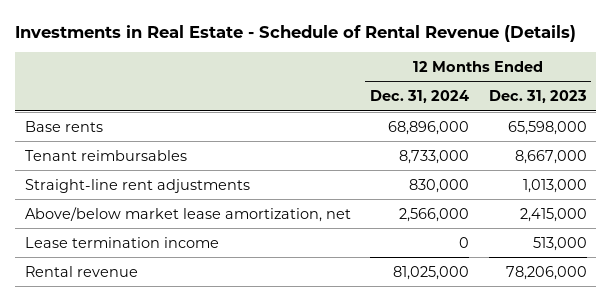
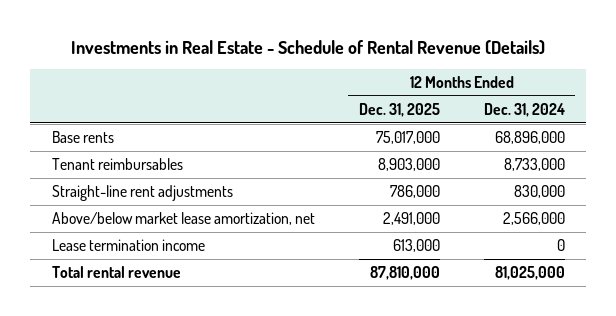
[488,90,587,104] Dec. 31, 2023 -> none
none -> [358,103,440,118] Dec. 31, 2025
[25,265,139,277] Rental revenue -> [51,266,181,279] Total rental revenue

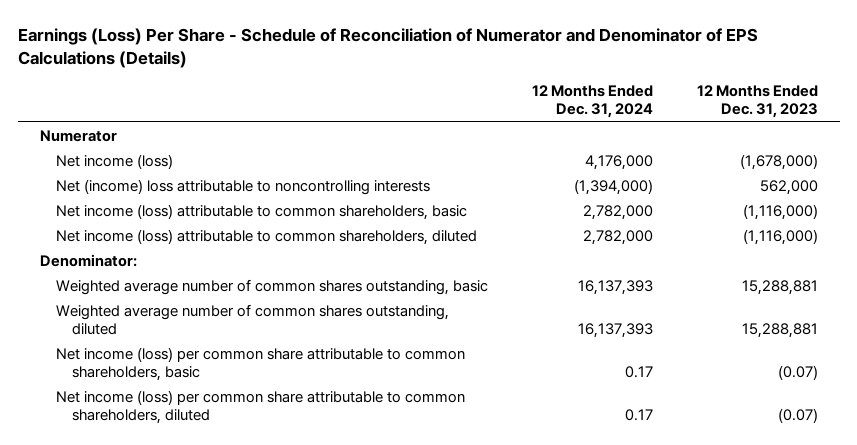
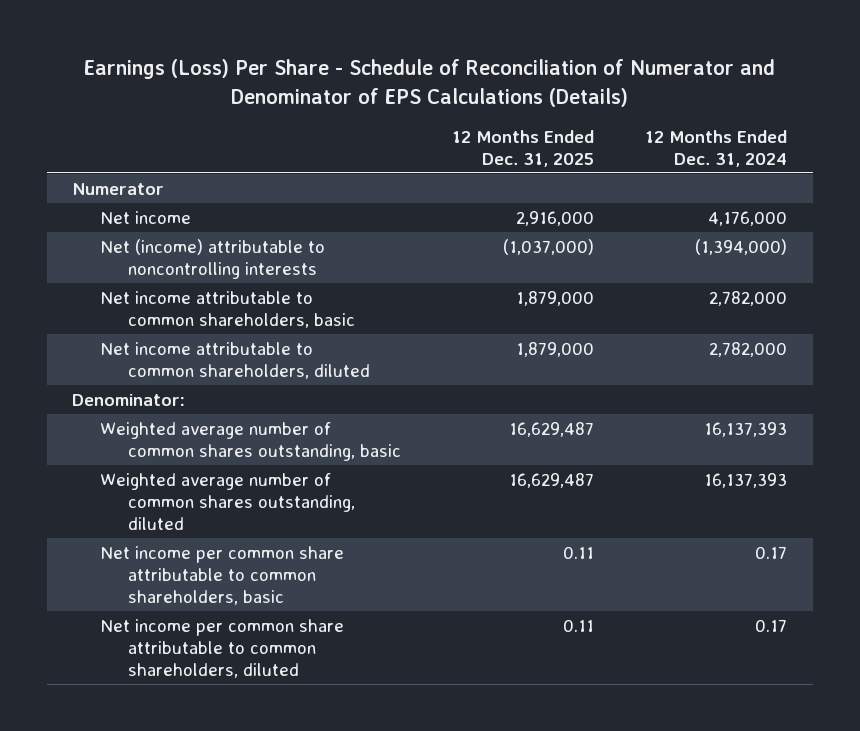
[696,85,818,119] 12 Months Ended Dec. 31, 2023 -> none
none -> [452,129,595,167] 12 Months Ended Dec. 31, 2025
[55,153,173,169] Net income (loss) -> [100,210,192,224] Net income
[55,178,430,195] Net (income) loss attributable to noncontrolling interests -> [100,238,326,279] Net (income) attributable to noncontrolling interests
[55,203,467,220] Net income (loss) attributable to common shareholders, basic -> [100,290,356,328] Net income attributable to common shareholders, basic
[55,228,477,245] Net income (loss) attributable to common shareholders, diluted -> [100,341,371,379] Net income attributable to common shareholders, diluted
[55,346,465,382] Net income (loss) per common share attributable to common shareholders, basic -> [100,545,345,605] Net income per common share attributable to common shareholders, basic
[55,389,465,425] Net income (loss) per common share attributable to common shareholders, diluted -> [100,618,345,678] Net income per common share attributable to common shareholders, diluted

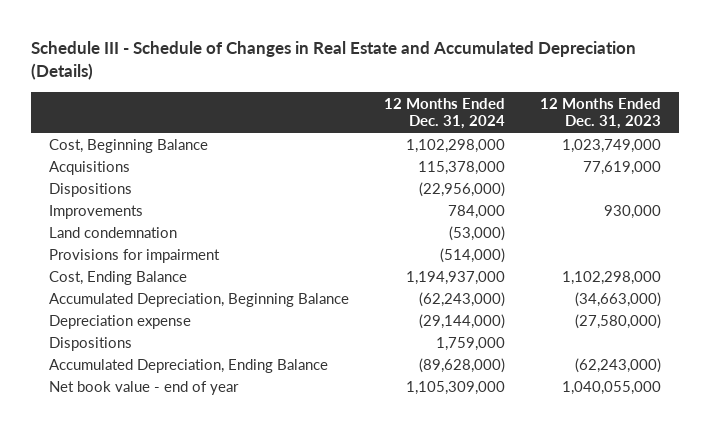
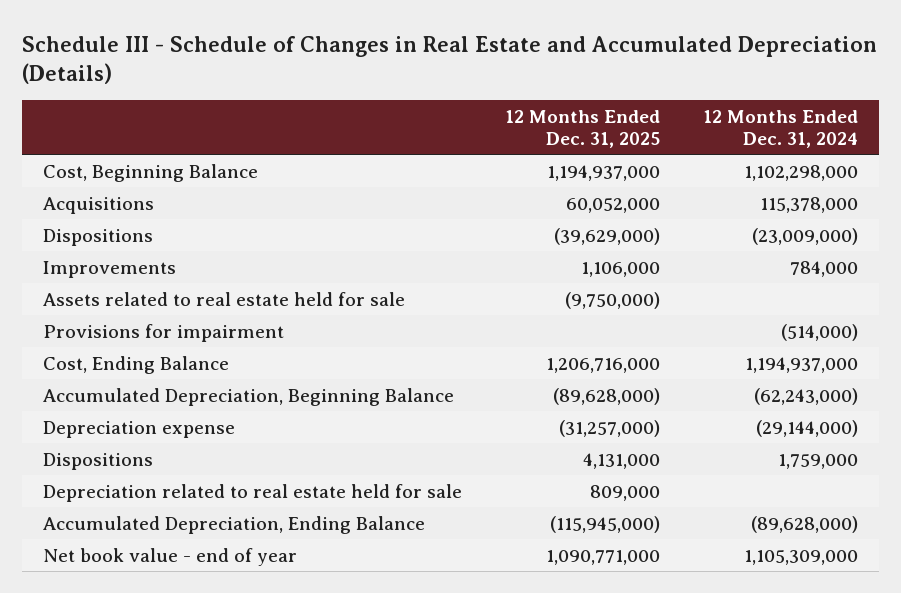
[539,97,661,130] 12 Months Ended Dec. 31, 2023 -> none
none -> [504,109,660,148] 12 Months Ended Dec. 31, 2025
[418,181,505,197] (22,956,000) -> [751,227,858,245] (23,009,000)
[48,226,177,238] Land condemnation -> none
none -> [43,291,406,306] Assets related to real estate held for sale
none -> [43,483,463,502] Depreciation related to real estate held for sale

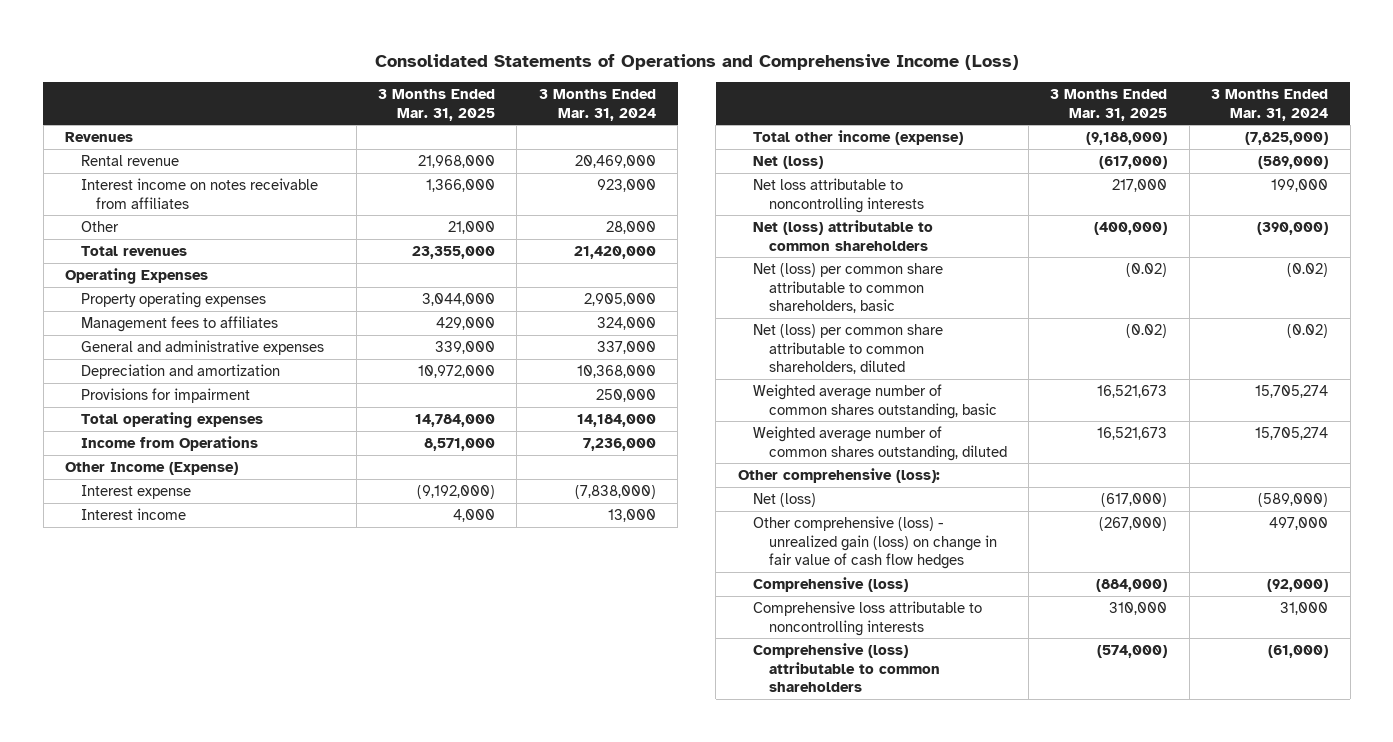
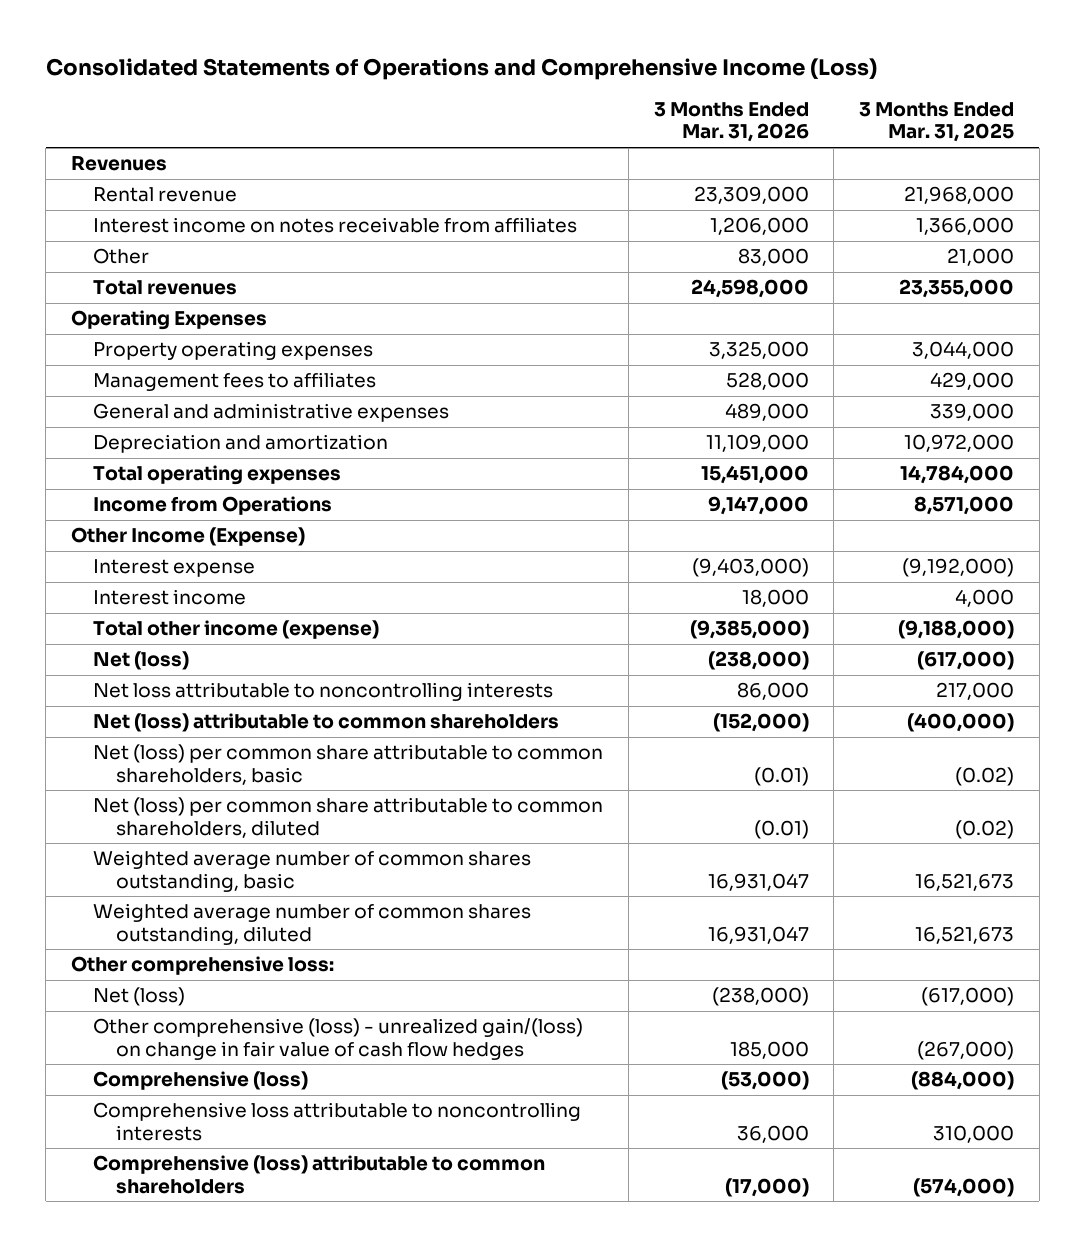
[538,89,656,121] 3 Months Ended Mar. 31, 2024 -> none
none -> [653,102,809,143] 3 Months Ended Mar. 31, 2026
[80,387,250,403] Provisions for impairment -> none
[737,467,940,483] Other comprehensive (loss): -> [71,956,335,976] Other comprehensive loss:
[753,515,997,570] Other comprehensive (loss) - unrealized gain (loss) on change in fair value of cash flow hedges -> [93,1018,584,1060] Other comprehensive (loss) - unrealized gain/(loss) on change in fair value of cash flow hedges

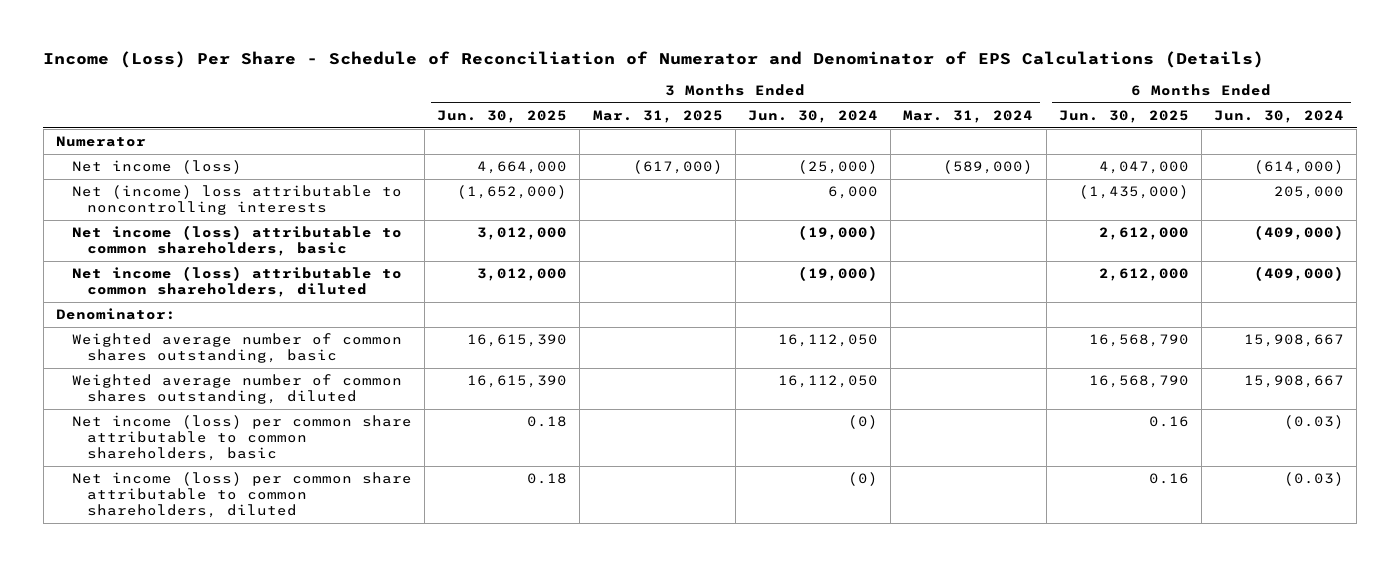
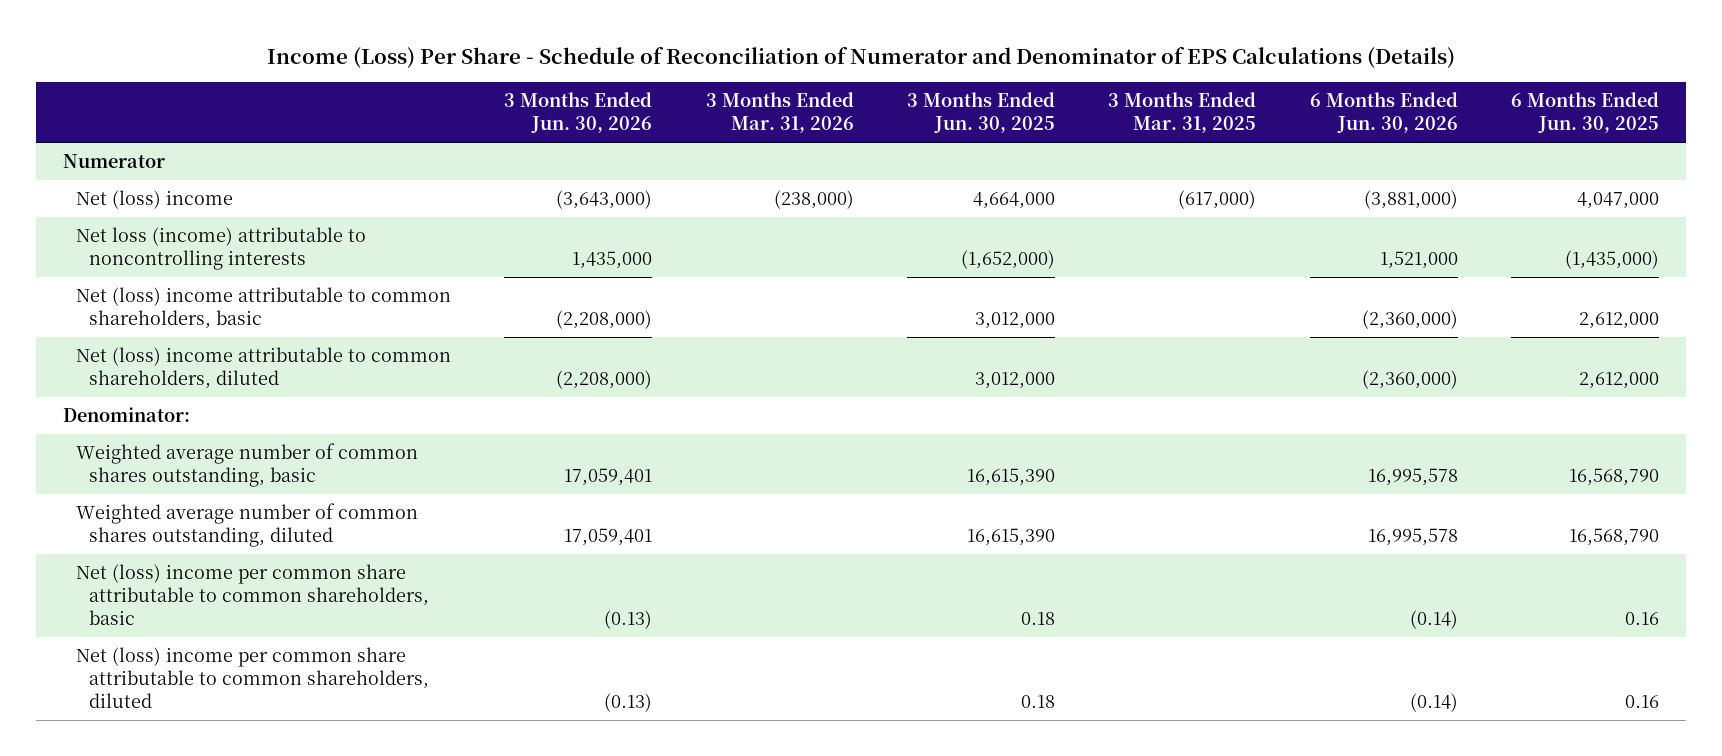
[747,109,878,123] Jun. 30, 2024 -> none
[903,109,1034,123] Mar. 31, 2024 -> none
[1214,109,1345,123] Jun. 30, 2024 -> none
none -> [504,92,653,134] 3 Months Ended Jun. 30, 2026
none -> [705,92,854,134] 3 Months Ended Mar. 31, 2026
none -> [1309,92,1458,134] 6 Months Ended Jun. 30, 2026
[71,160,242,175] Net income (loss) -> [75,190,233,210] Net (loss) income
[71,185,402,216] Net (income) loss attributable to noncontrolling interests -> [75,227,366,271] Net loss (income) attributable to noncontrolling interests
[71,225,402,257] Net income (loss) attributable to common shareholders, basic -> [75,287,451,330] Net (loss) income attributable to common shareholders, basic
[71,266,402,298] Net income (loss) attributable to common shareholders, diluted -> [75,347,451,390] Net (loss) income attributable to common shareholders, diluted
[71,415,412,462] Net income (loss) per common share attributable to common shareholders, basic -> [75,564,429,626] Net (loss) income per common share attributable to common shareholders, basic
[71,472,412,519] Net income (loss) per common share attributable to common shareholders, diluted -> [75,647,429,709] Net (loss) income per common share attributable to common shareholders, diluted

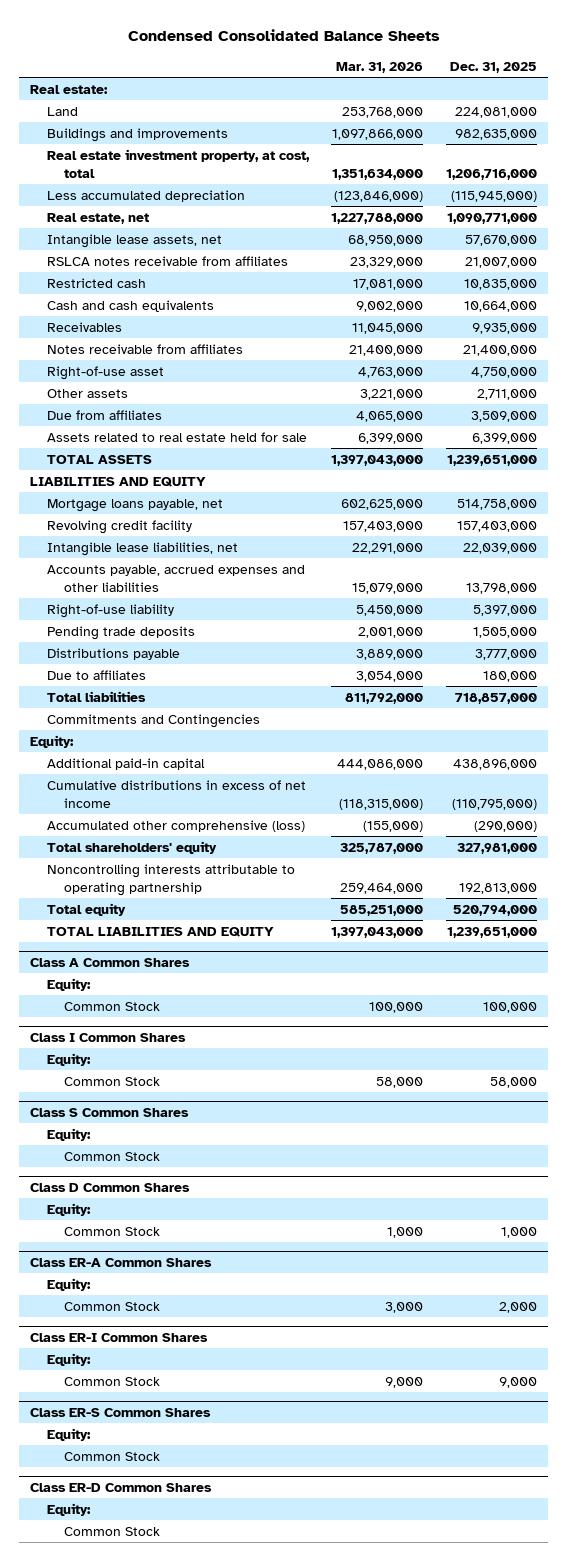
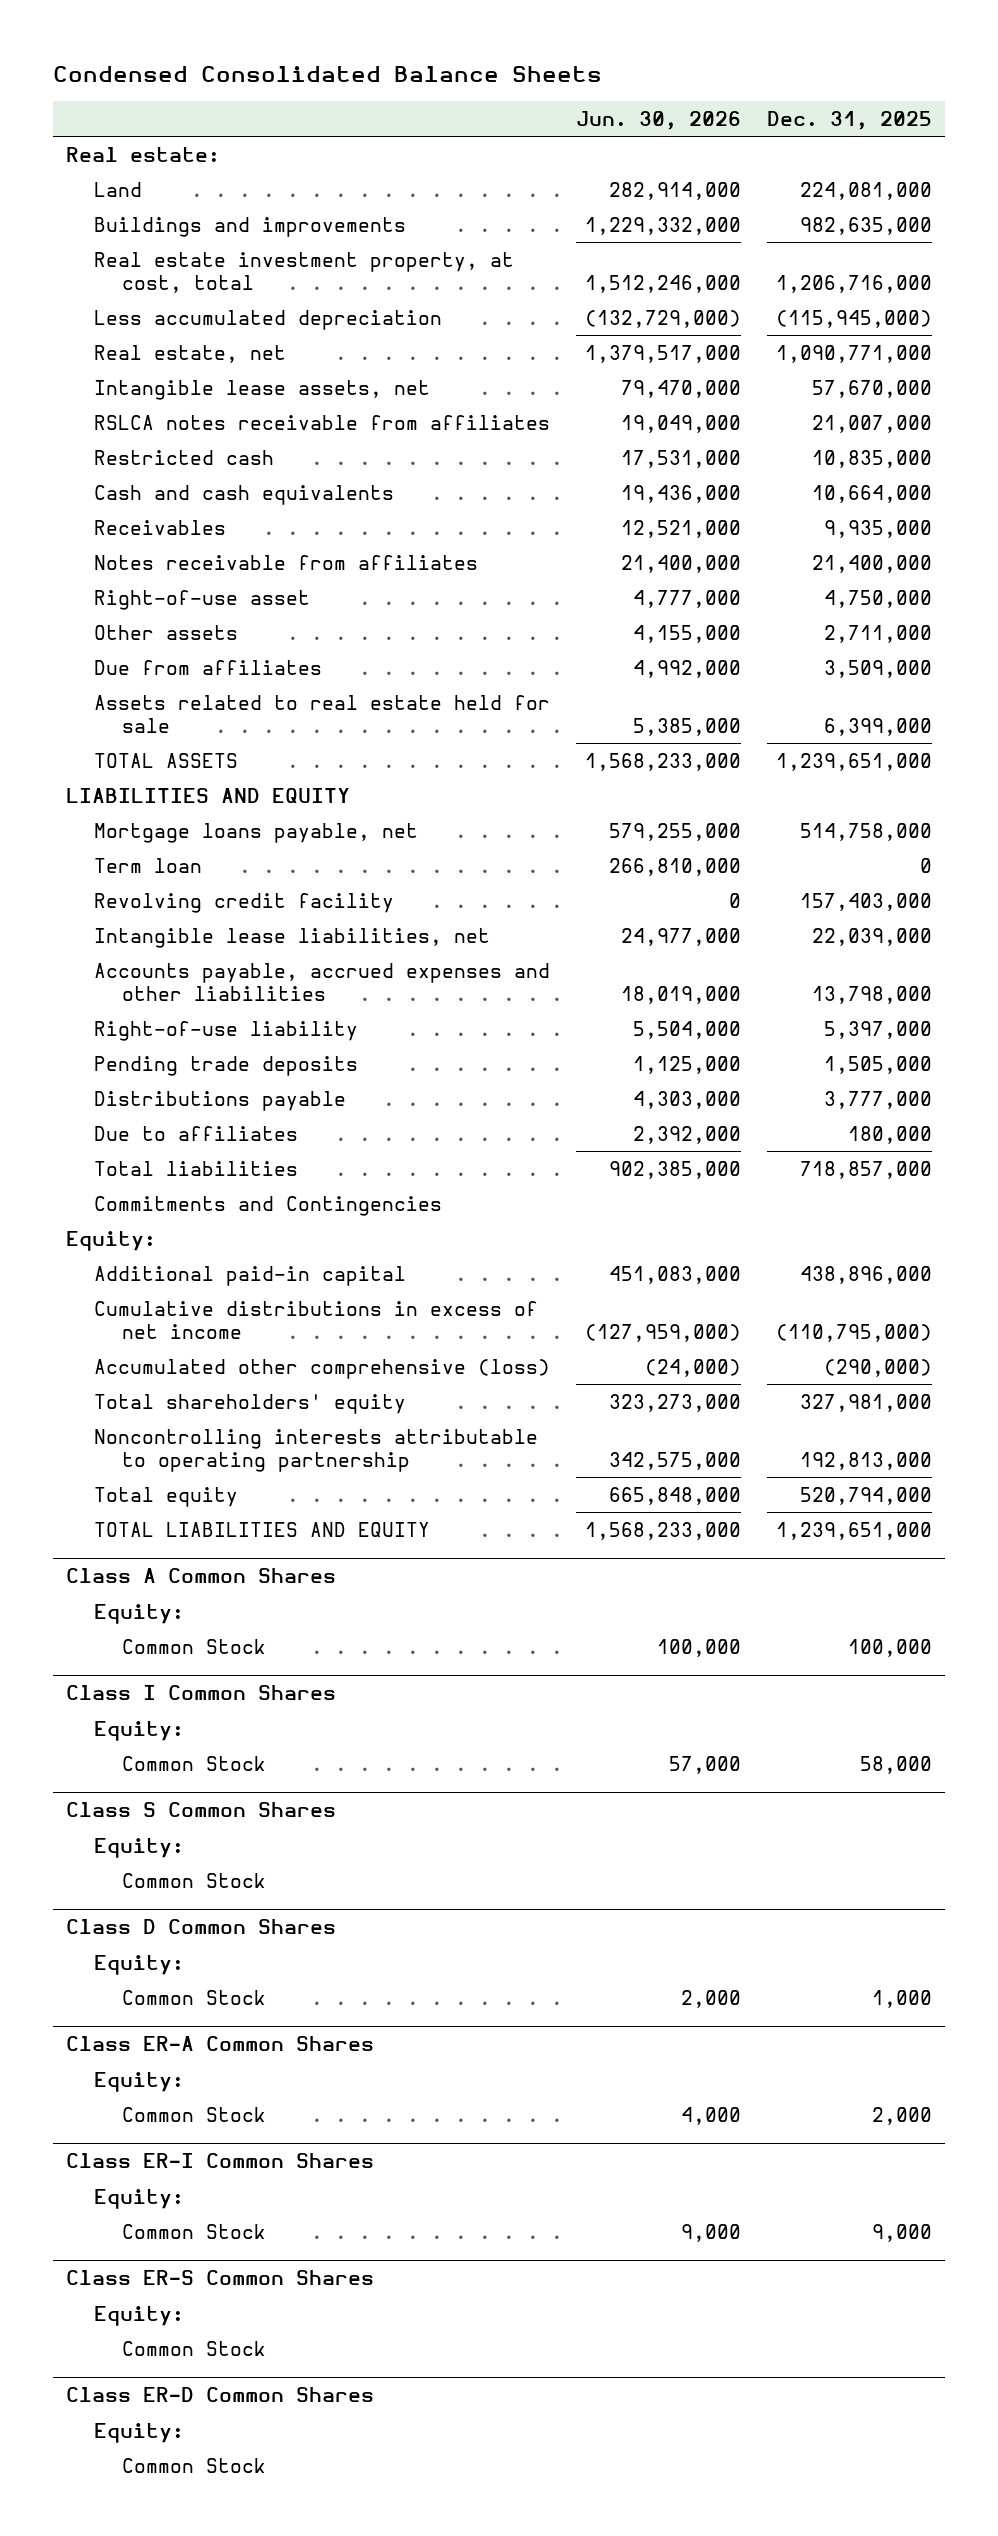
[336,62,424,74] Mar. 31, 2026 -> none
none -> [575,110,741,130] Jun. 30, 2026
none -> [93,857,202,873] Term loan

